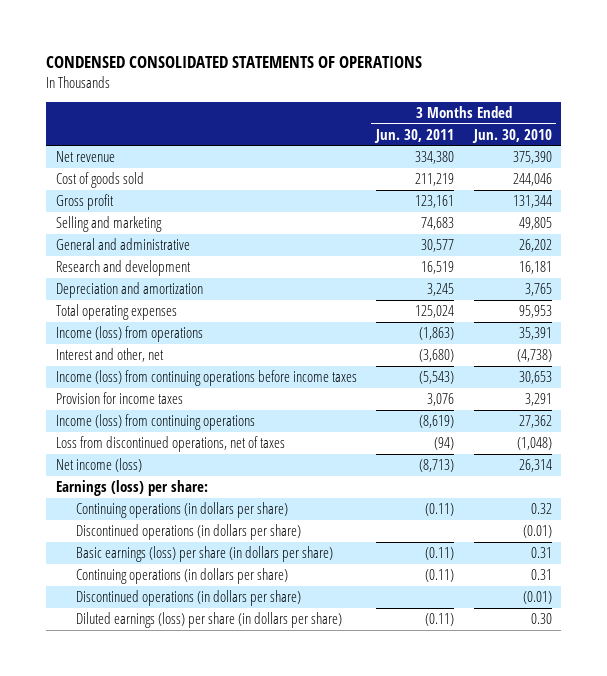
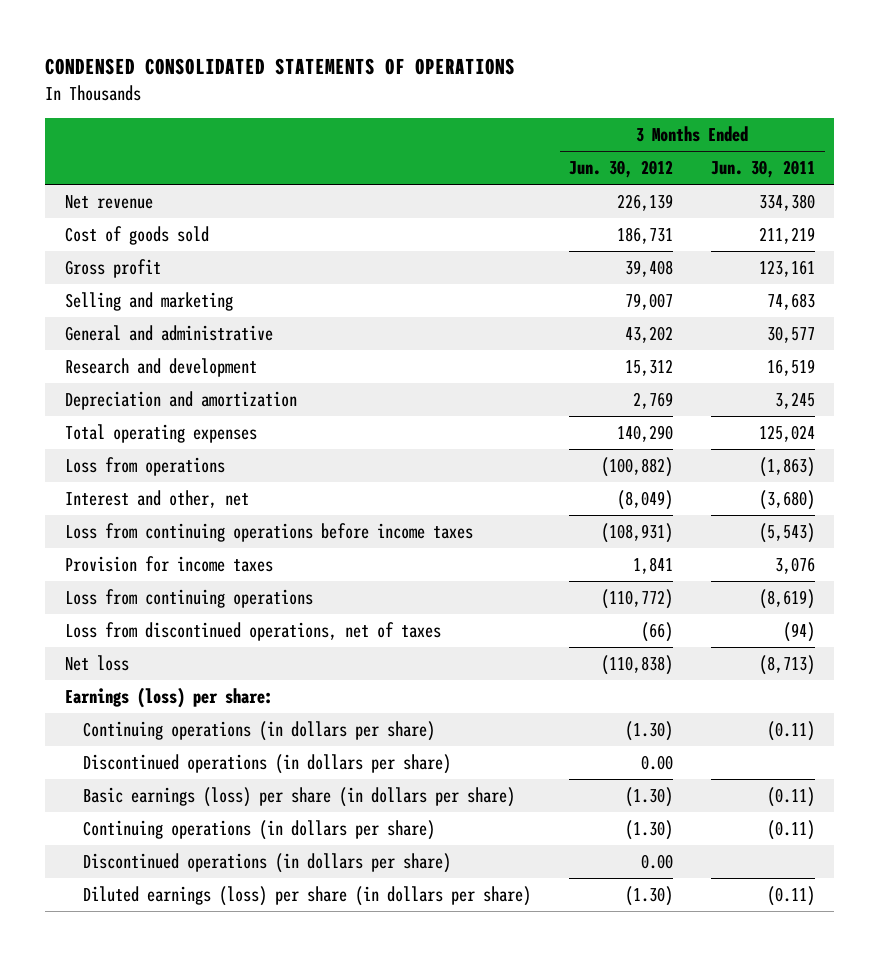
[471,128,552,143] Jun. 30, 2010 -> none
none -> [569,160,674,179] Jun. 30, 2012
[55,325,203,342] Income (loss) from operations -> [64,457,225,477] Loss from operations
[55,369,357,386] Income (loss) from continuing operations before income taxes -> [64,523,473,543] Loss from continuing operations before income taxes
[55,413,255,430] Income (loss) from continuing operations -> [64,589,313,609] Loss from continuing operations
[55,457,142,472] Net income (loss) -> [64,655,129,672] Net loss

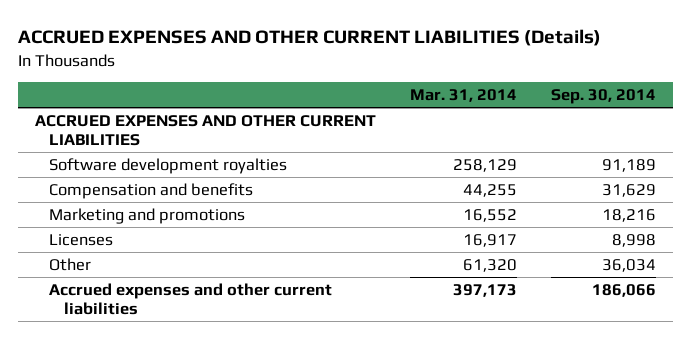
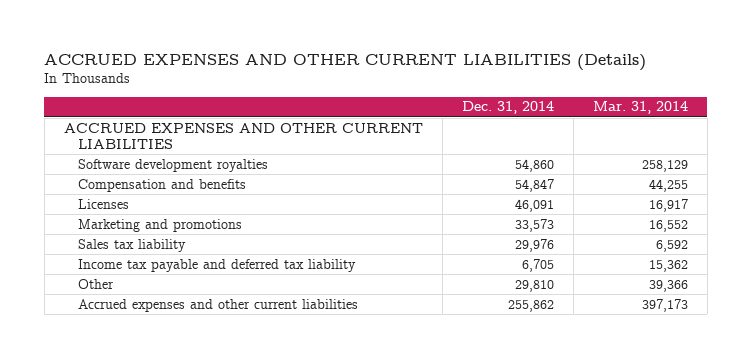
[550,88,656,104] Sep. 30, 2014 -> none
none -> [461,101,554,115] Dec. 31, 2014
[49,207,246,224] Marketing and promotions -> [77,218,242,232] Marketing and promotions
none -> [77,238,186,252] Sales tax liability
none -> [77,258,356,272] Income tax payable and deferred tax liability
[462,258,517,272] 61,320 -> [648,279,688,292] 39,366

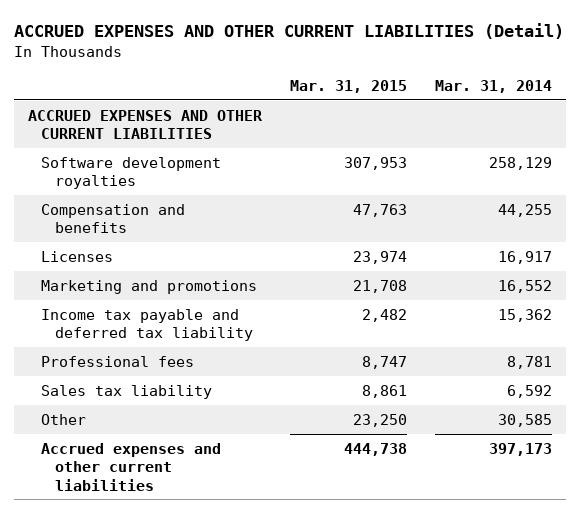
[44,54,647,72] ACCRUED EXPENSES AND OTHER CURRENT LIABILITIES (Details) -> [14,22,565,39] ACCRUED EXPENSES AND OTHER CURRENT LIABILITIES (Detail)
[461,101,554,115] Dec. 31, 2014 -> none
none -> [289,79,407,93] Mar. 31, 2015
none -> [41,355,195,367] Professional fees
[77,238,186,252] Sales tax liability -> [41,384,213,399] Sales tax liability
[648,279,688,292] 39,366 -> [497,413,552,427] 30,585

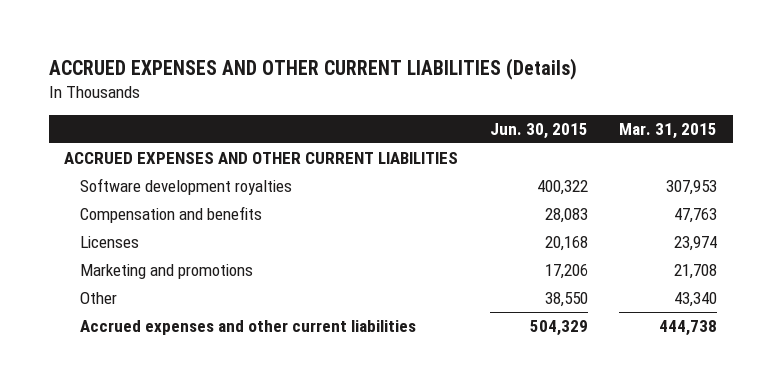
[14,22,565,39] ACCRUED EXPENSES AND OTHER CURRENT LIABILITIES (Detail) -> [48,58,577,81] ACCRUED EXPENSES AND OTHER CURRENT LIABILITIES (Details)
[434,79,552,93] Mar. 31, 2014 -> none
none -> [489,122,588,139] Jun. 30, 2015
[41,308,253,342] Income tax payable and deferred tax liability -> none
[41,355,195,367] Professional fees -> none
[41,384,213,399] Sales tax liability -> none
[352,413,407,427] 23,250 -> [673,292,717,308] 43,340

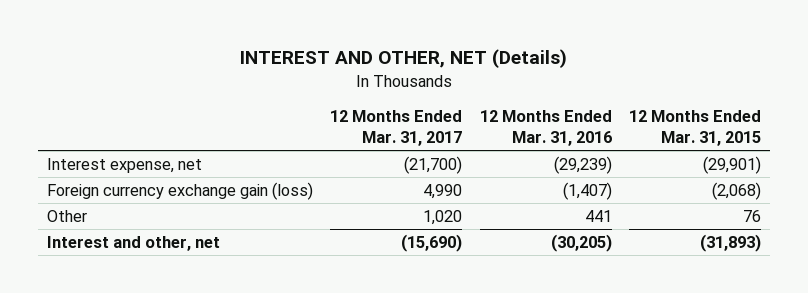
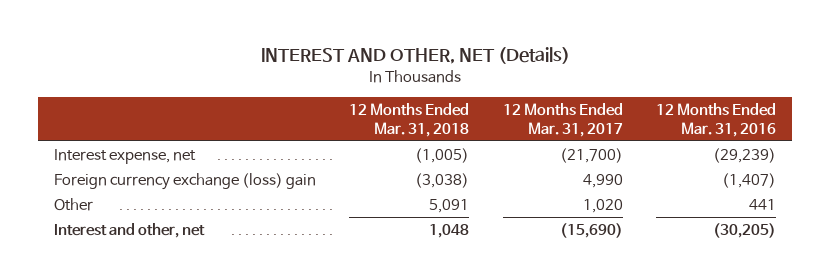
[629,110,762,147] 12 Months Ended Mar. 31, 2015 -> none
none -> [349,102,470,137] 12 Months Ended Mar. 31, 2018
[47,181,314,200] Foreign currency exchange gain (loss) -> [54,172,317,190] Foreign currency exchange (loss) gain

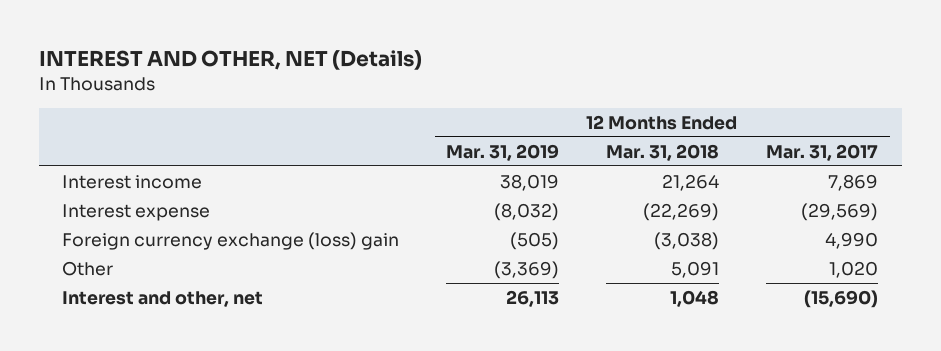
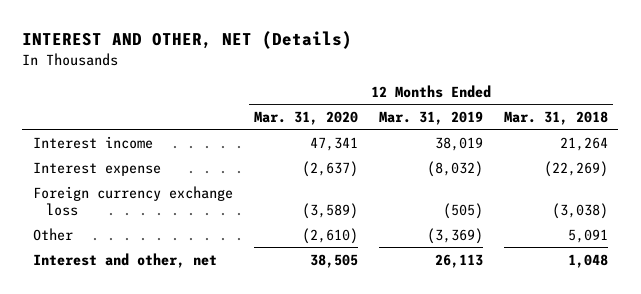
[766,143,879,161] Mar. 31, 2017 -> none
none -> [253,110,358,125] Mar. 31, 2020
[62,231,400,250] Foreign currency exchange (loss) gain -> [32,185,233,216] Foreign currency exchange loss

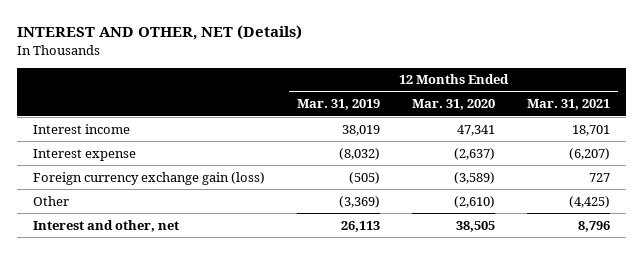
[503,110,608,125] Mar. 31, 2018 -> none
none -> [527,99,611,111] Mar. 31, 2021
[32,185,233,216] Foreign currency exchange loss -> [32,171,265,185] Foreign currency exchange gain (loss)

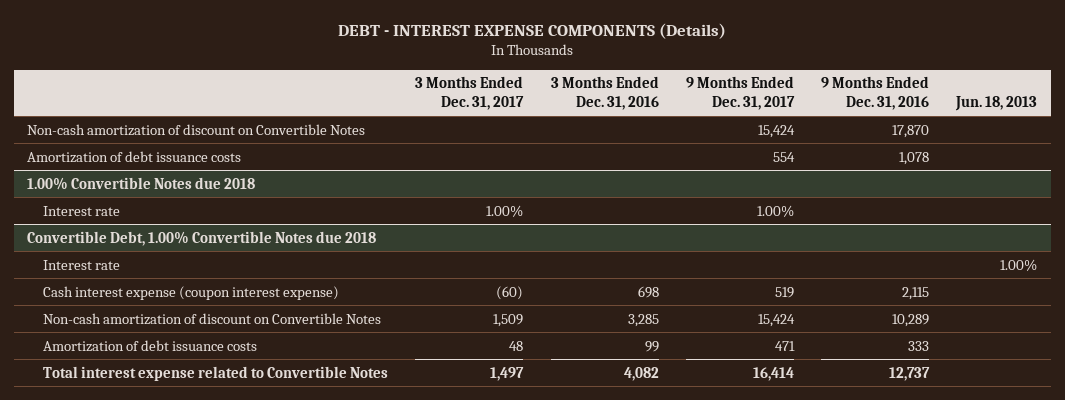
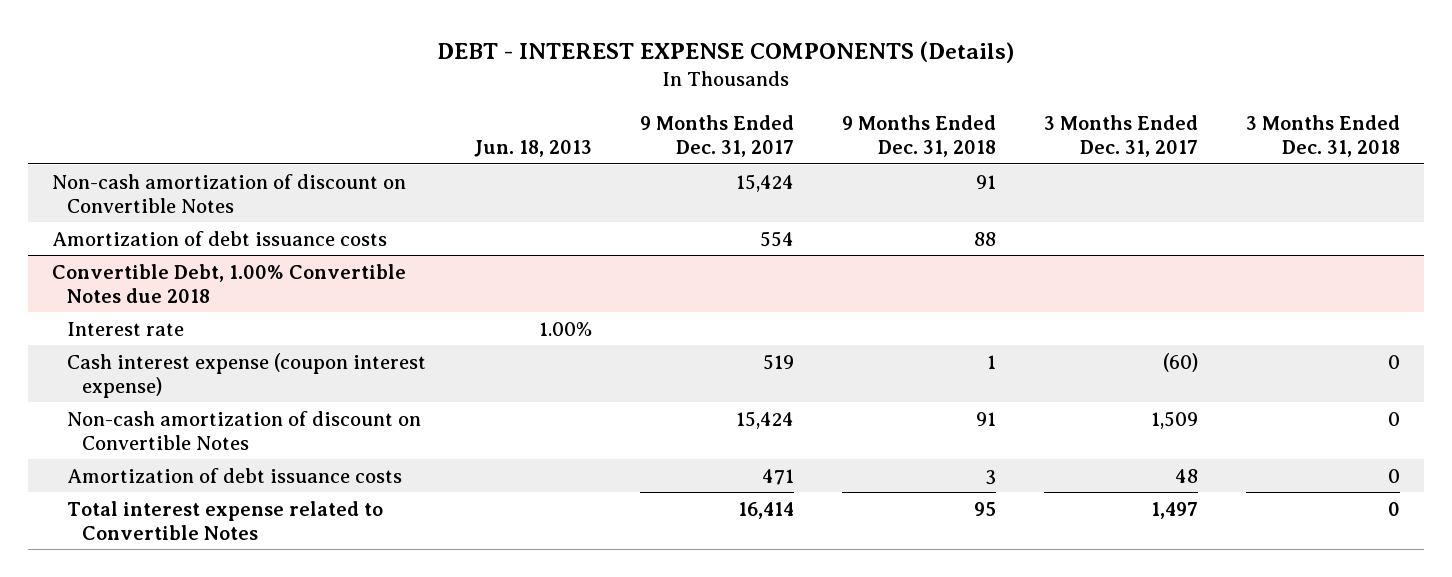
[550,76,659,110] 3 Months Ended Dec. 31, 2016 -> none
[821,76,930,110] 9 Months Ended Dec. 31, 2016 -> none
none -> [842,115,997,158] 9 Months Ended Dec. 31, 2018
none -> [1246,115,1401,158] 3 Months Ended Dec. 31, 2018
[27,176,256,190] 1.00% Convertible Notes due 2018 -> none
[43,205,121,216] Interest rate -> none

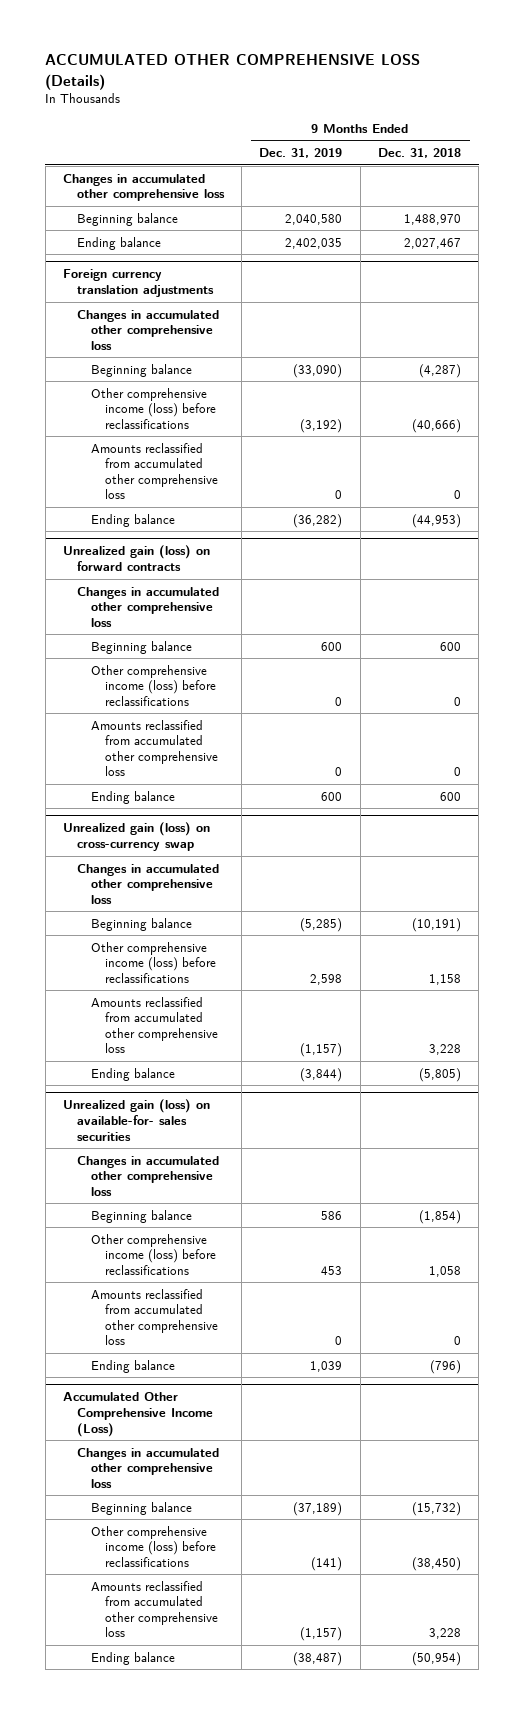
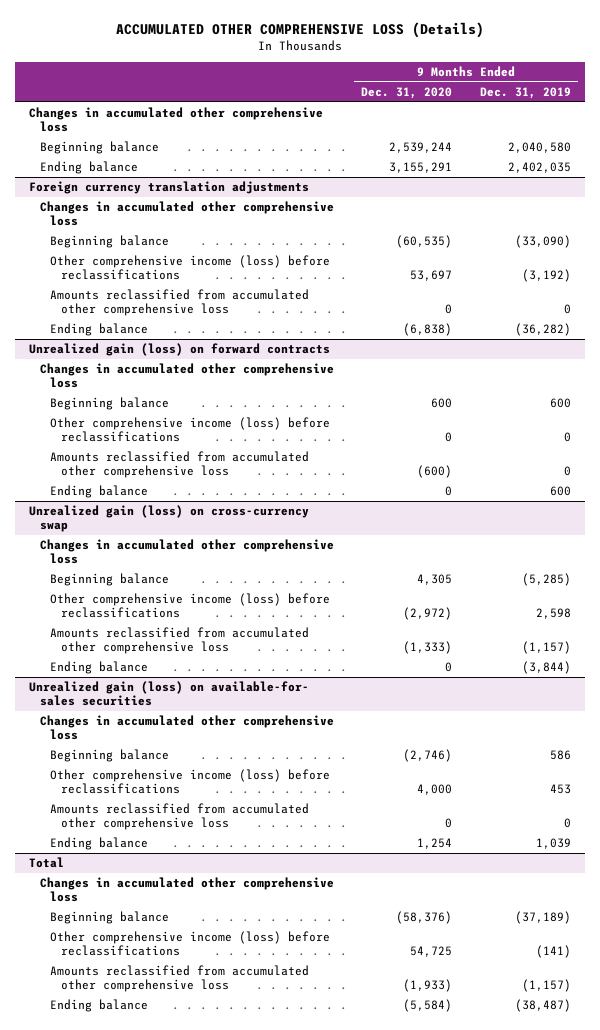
[377,148,461,159] Dec. 31, 2018 -> none
none -> [361,86,453,99] Dec. 31, 2020
[62,1392,213,1437] Accumulated Other Comprehensive Income (Loss) -> [28,857,64,869] Total

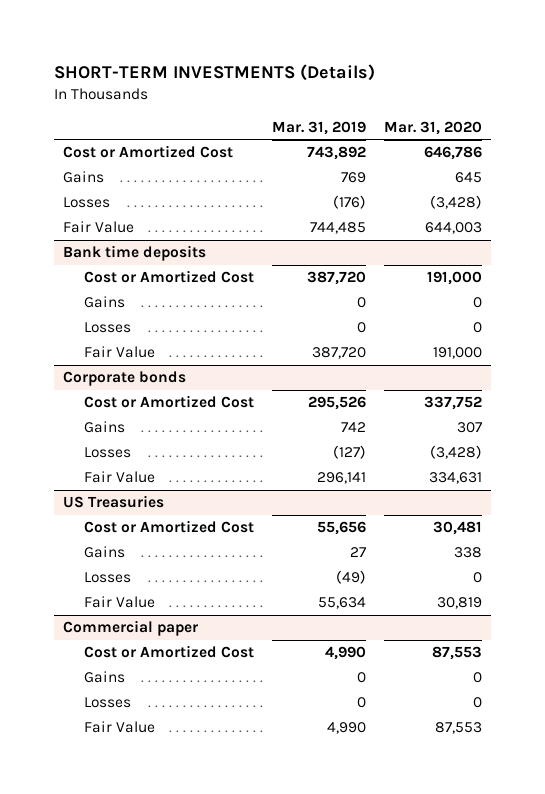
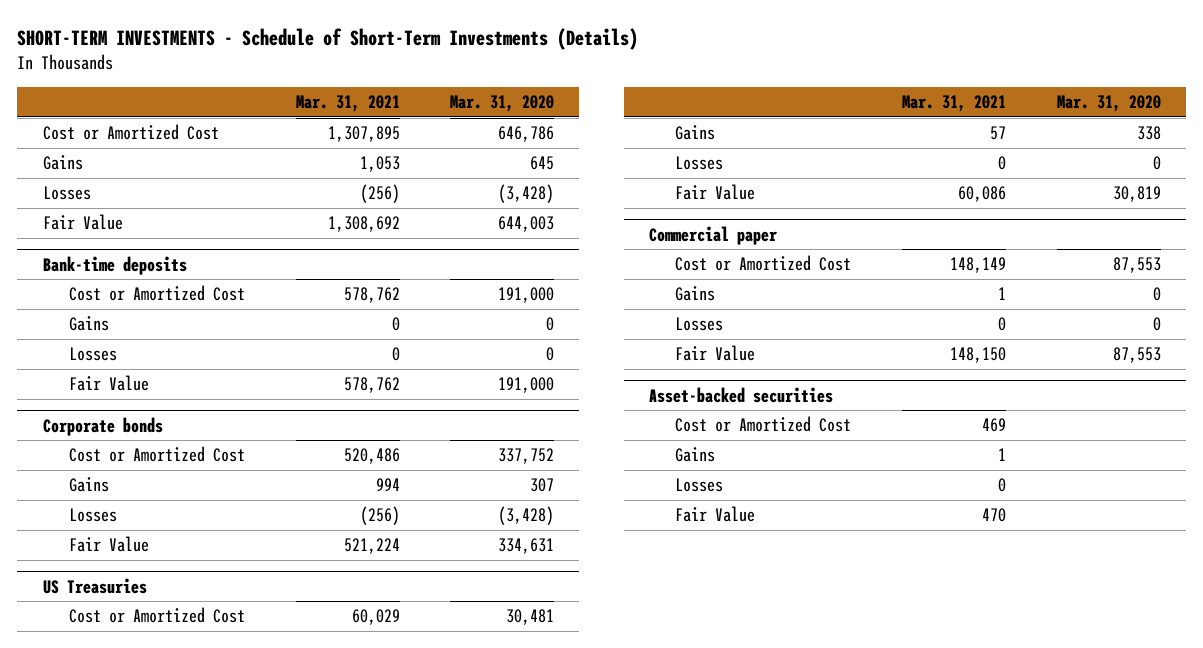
[53,63,375,81] SHORT-TERM INVESTMENTS (Details) -> [17,28,639,51] SHORT-TERM INVESTMENTS - Schedule of Short-Term Investments (Details)
[271,120,366,135] Mar. 31, 2019 -> none
none -> [295,95,400,113] Mar. 31, 2021
[62,245,206,262] Bank time deposits -> [42,255,187,275] Bank-time deposits
none -> [649,386,834,403] Asset-backed securities
none -> [675,416,852,433] Cost or Amortized Cost
none -> [675,447,716,463] Gains
none -> [675,478,724,493] Losses
none -> [675,506,756,523] Fair Value

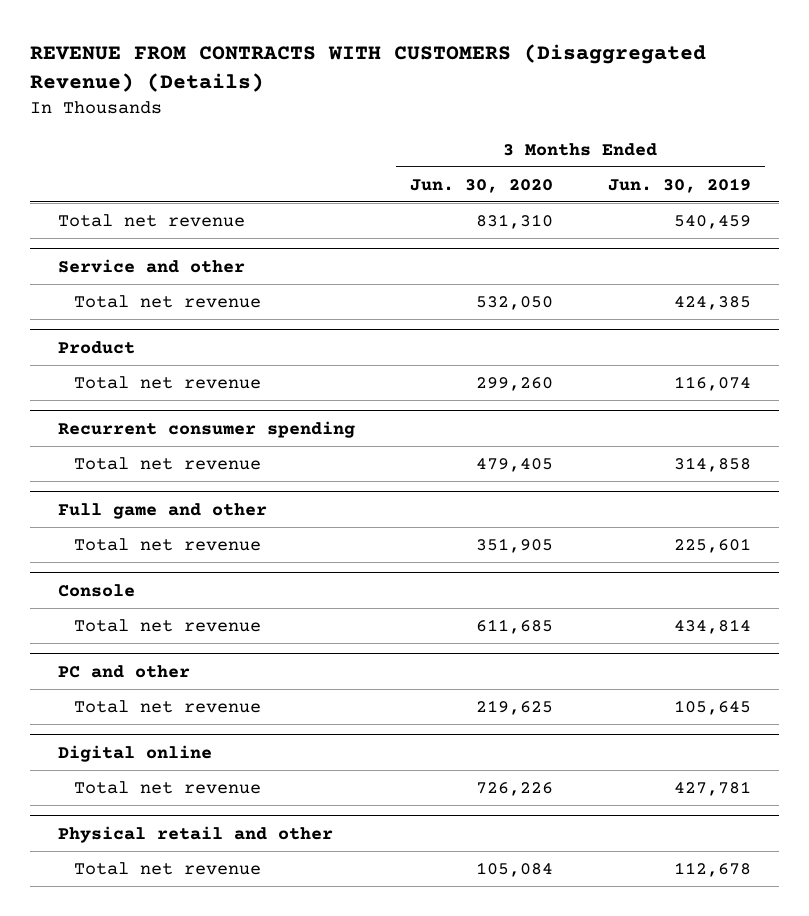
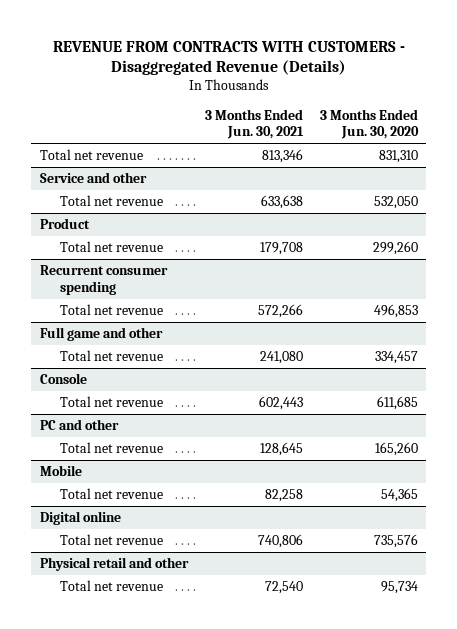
[30,44,707,92] REVENUE FROM CONTRACTS WITH CUSTOMERS (Disaggregated Revenue) (Details) -> [52,40,405,76] REVENUE FROM CONTRACTS WITH CUSTOMERS - Disaggregated Revenue (Details)
[608,177,752,193] Jun. 30, 2019 -> none
none -> [204,108,304,140] 3 Months Ended Jun. 30, 2021
[475,457,553,472] 479,405 -> [373,304,418,319] 496,853
[475,537,553,553] 351,905 -> [374,351,418,365] 334,457
[475,699,553,715] 219,625 -> [374,442,418,457] 165,260
none -> [39,465,82,477] Mobile
none -> [59,488,163,500] Total net revenue
[475,781,553,796] 726,226 -> [373,534,418,549] 735,576
[475,861,553,877] 105,084 -> [380,581,418,595] 95,734

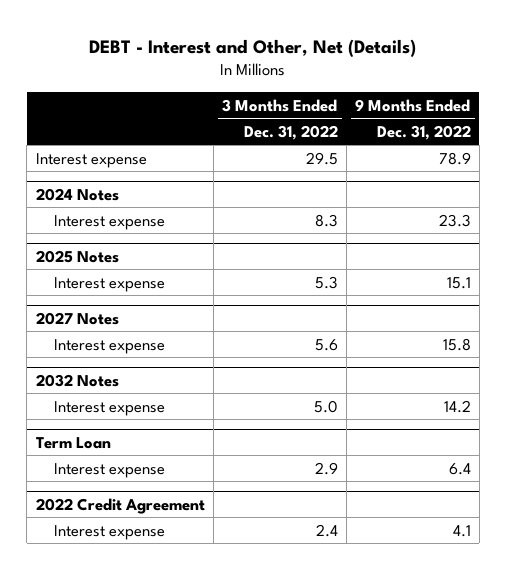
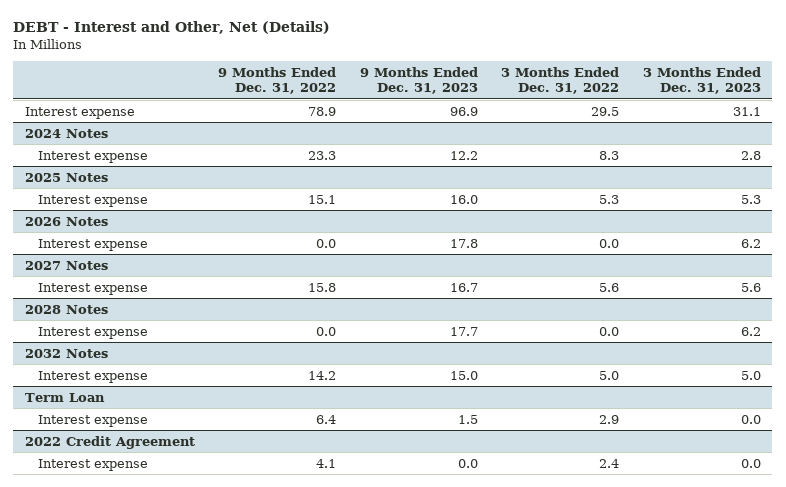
none -> [359,66,478,95] 9 Months Ended Dec. 31, 2023
none -> [642,66,761,95] 3 Months Ended Dec. 31, 2023
none -> [24,216,108,226] 2026 Notes
none -> [37,238,148,251] Interest expense
none -> [24,304,108,314] 2028 Notes
none -> [37,326,148,339] Interest expense

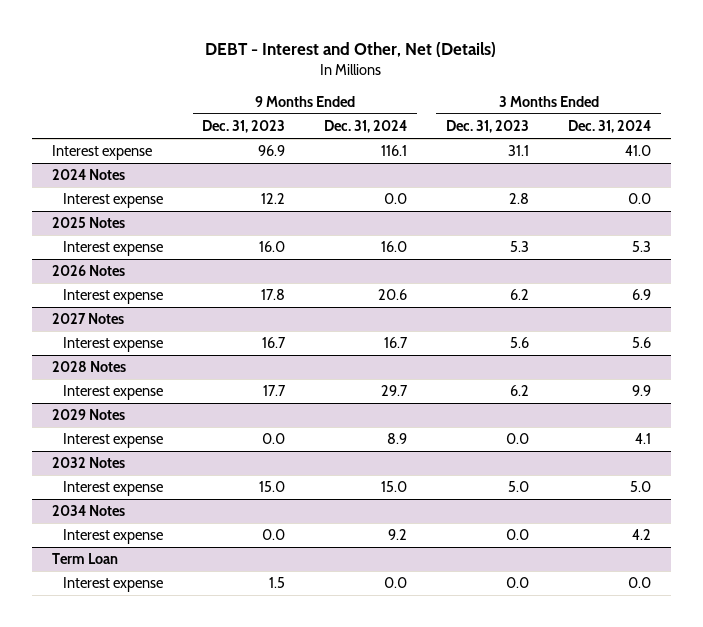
[218,66,337,95] 9 Months Ended Dec. 31, 2022 -> none
[501,66,620,95] 3 Months Ended Dec. 31, 2022 -> none
none -> [324,120,408,134] Dec. 31, 2024
none -> [568,120,652,134] Dec. 31, 2024
none -> [51,409,125,421] 2029 Notes
none -> [63,433,164,449] Interest expense
none -> [51,505,125,517] 2034 Notes
none -> [63,529,164,545] Interest expense
[24,435,195,449] 2022 Credit Agreement -> none
[37,458,148,471] Interest expense -> none

